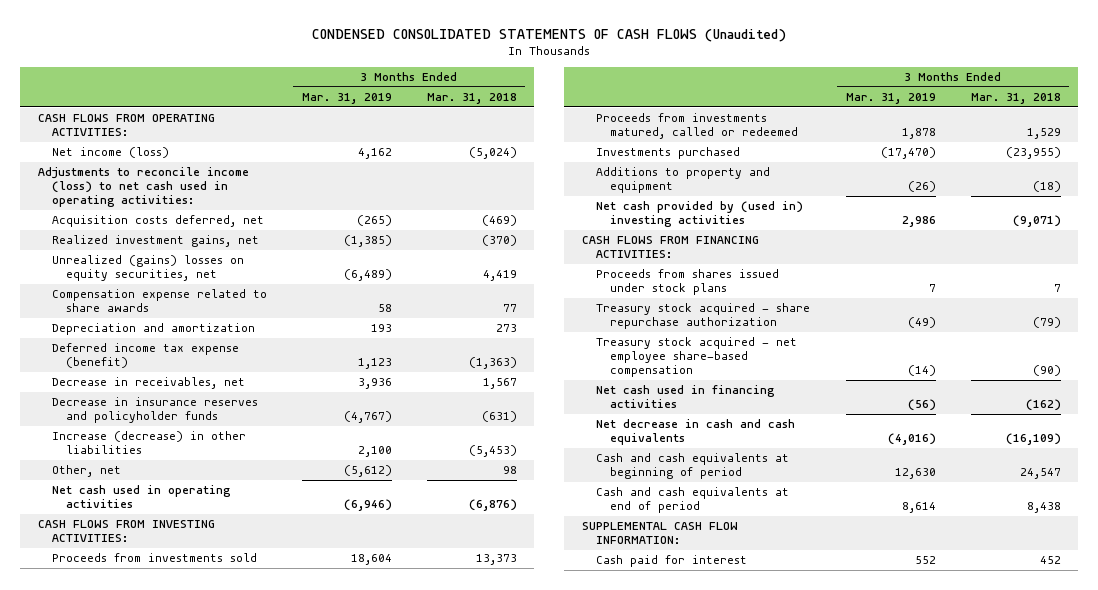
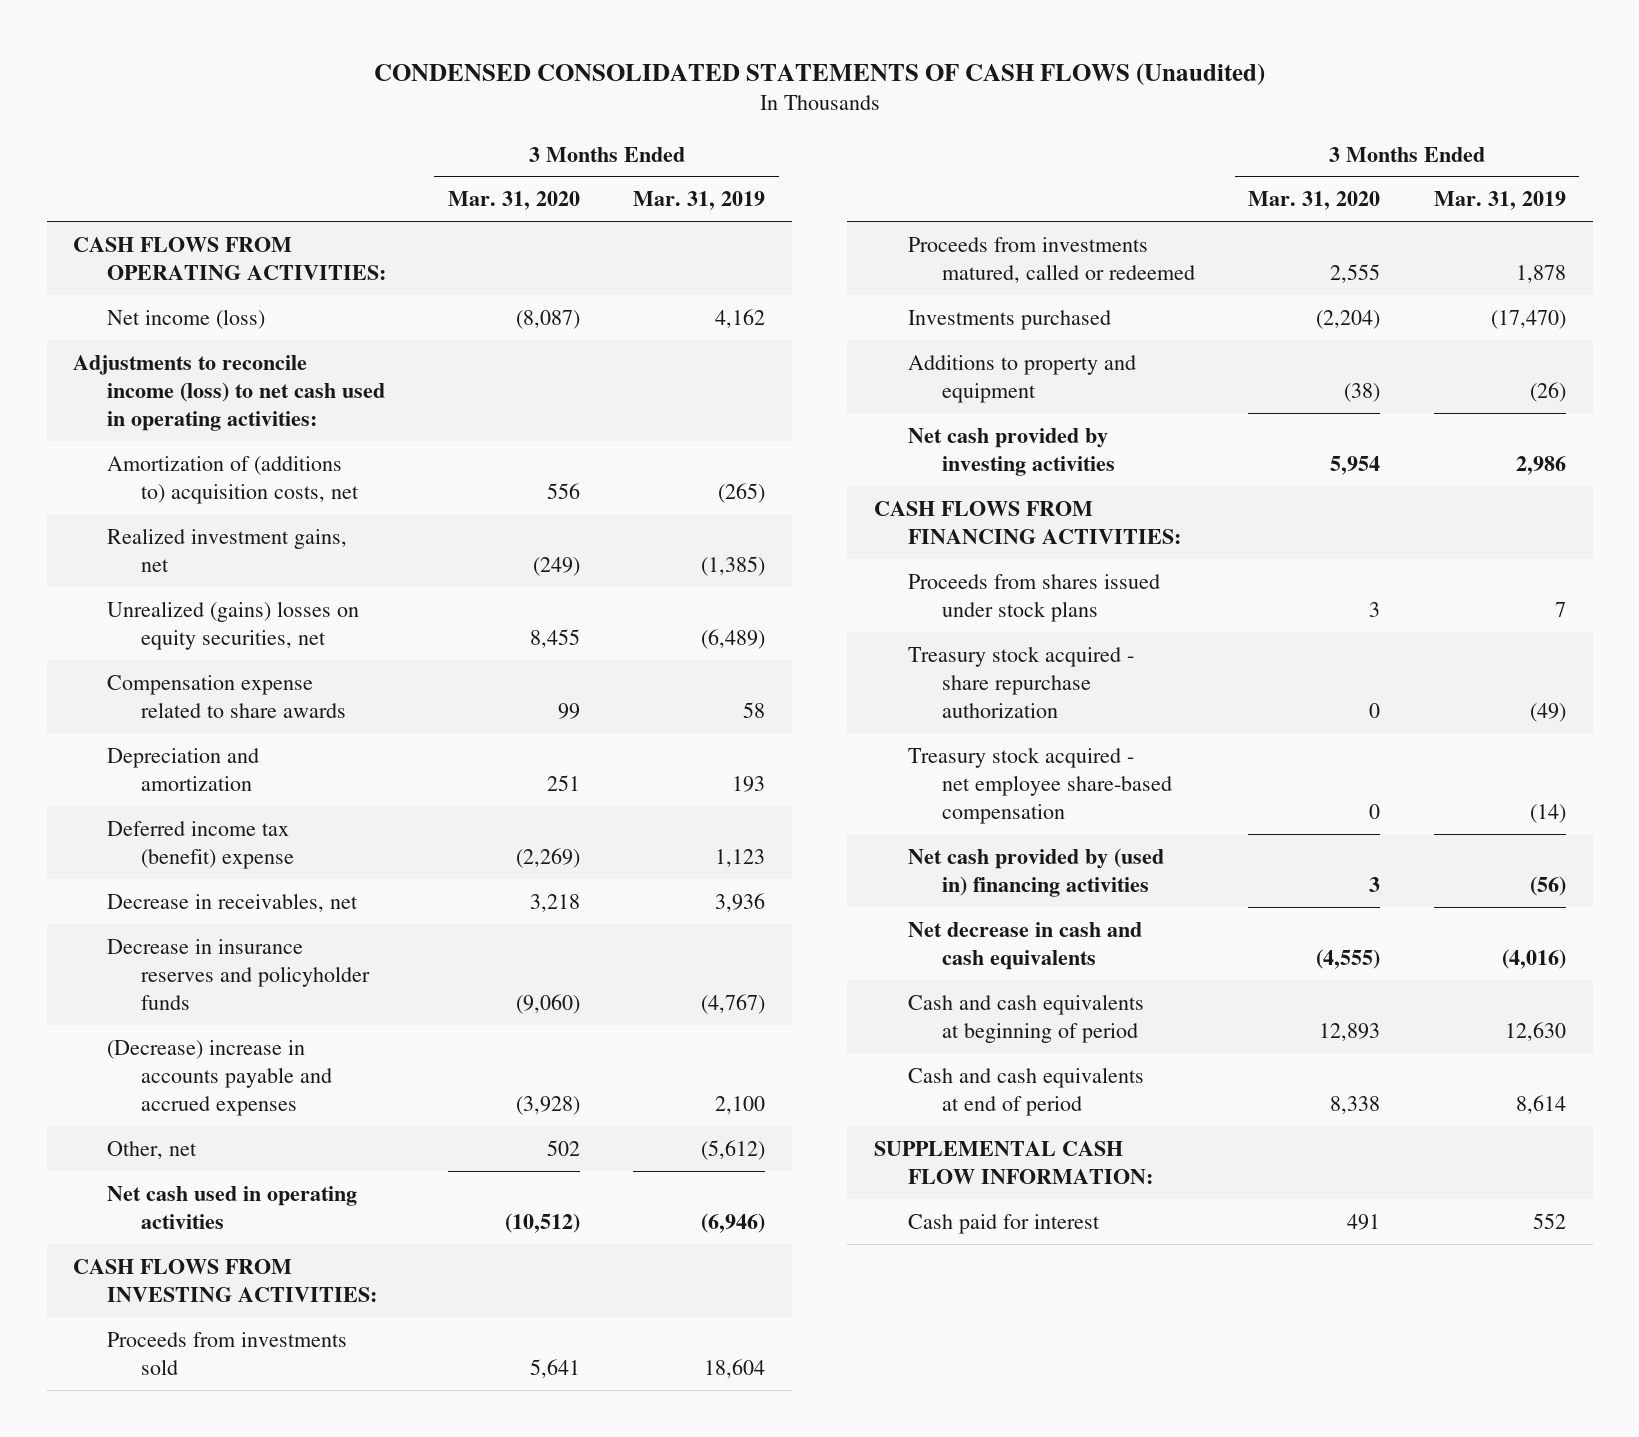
[426,93,517,105] Mar. 31, 2018 -> none
none -> [447,191,580,211] Mar. 31, 2020
[51,215,264,228] Acquisition costs deferred, net -> [107,455,360,504] Amortization of (additions to) acquisition costs, net
[51,343,239,369] Deferred income tax expense (benefit) -> [107,820,295,869] Deferred income tax (benefit) expense
[51,431,246,455] Increase (decrease) in other liabilities -> [107,1039,333,1117] (Decrease) increase in accounts payable and accrued expenses
[595,201,803,228] Net cash provided by (used in) investing activities -> [907,427,1115,476] Net cash provided by investing activities
[595,385,775,409] Net cash used in financing activities -> [907,847,1164,897] Net cash provided by (used in) financing activities

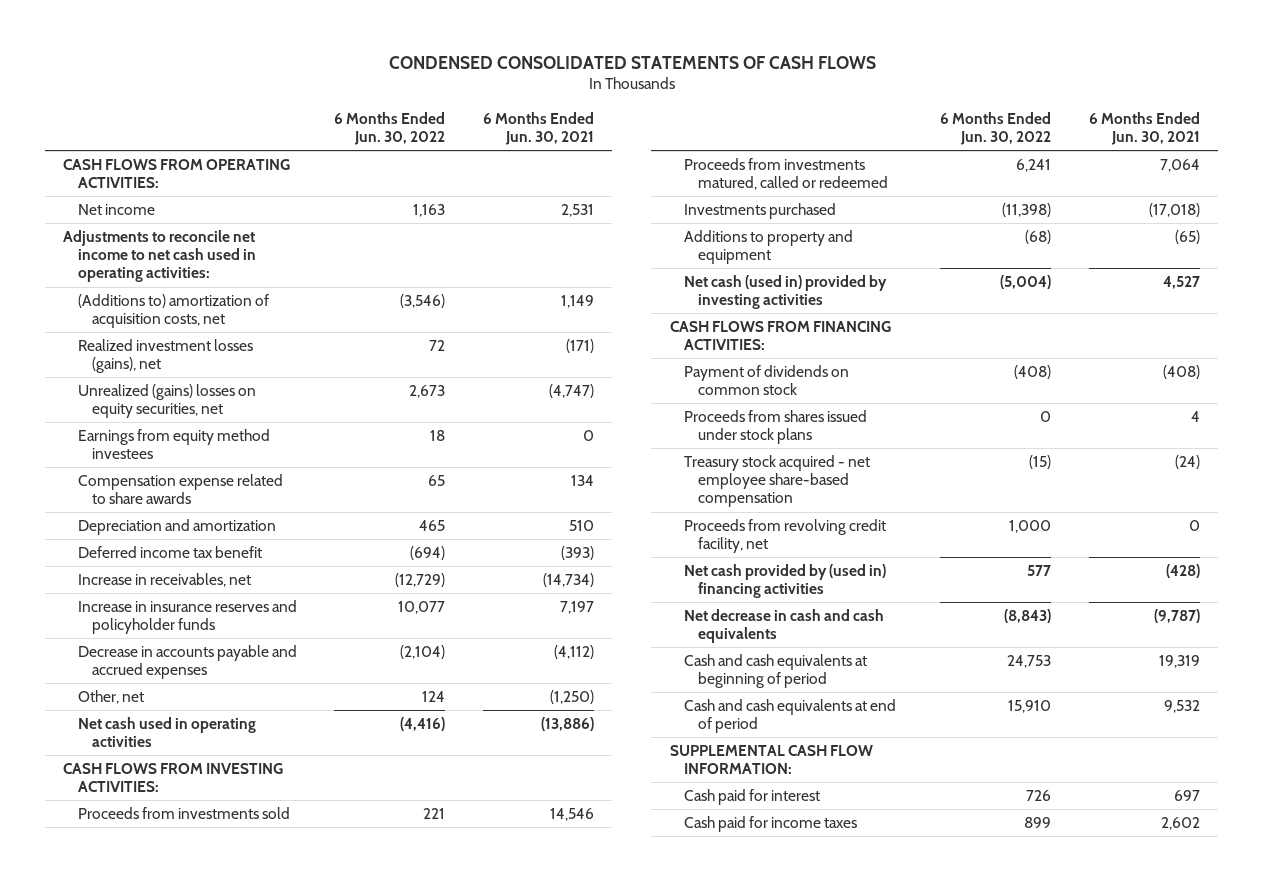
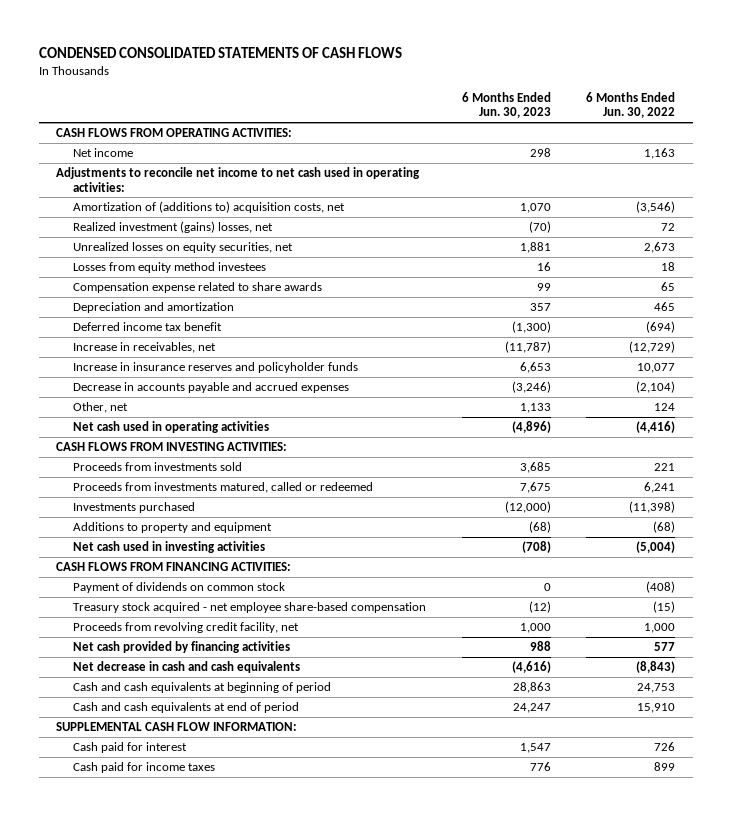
[482,111,594,146] 6 Months Ended Jun. 30, 2021 -> none
none -> [461,91,551,119] 6 Months Ended Jun. 30, 2023
[77,294,269,329] (Additions to) amortization of acquisition costs, net -> [73,200,346,213] Amortization of (additions to) acquisition costs, net
[77,339,253,374] Realized investment losses (gains), net -> [73,220,274,233] Realized investment (gains) losses, net
[77,384,256,419] Unrealized (gains) losses on equity securities, net -> [73,241,294,253] Unrealized losses on equity securities, net
[77,429,270,460] Earnings from equity method investees -> [73,261,267,273] Losses from equity method investees
[683,275,887,310] Net cash (used in) provided by investing activities -> [73,540,266,553] Net cash used in investing activities
[683,410,867,445] Proceeds from shares issued under stock plans -> none
[683,564,886,599] Net cash provided by (used in) financing activities -> [73,640,291,653] Net cash provided by financing activities

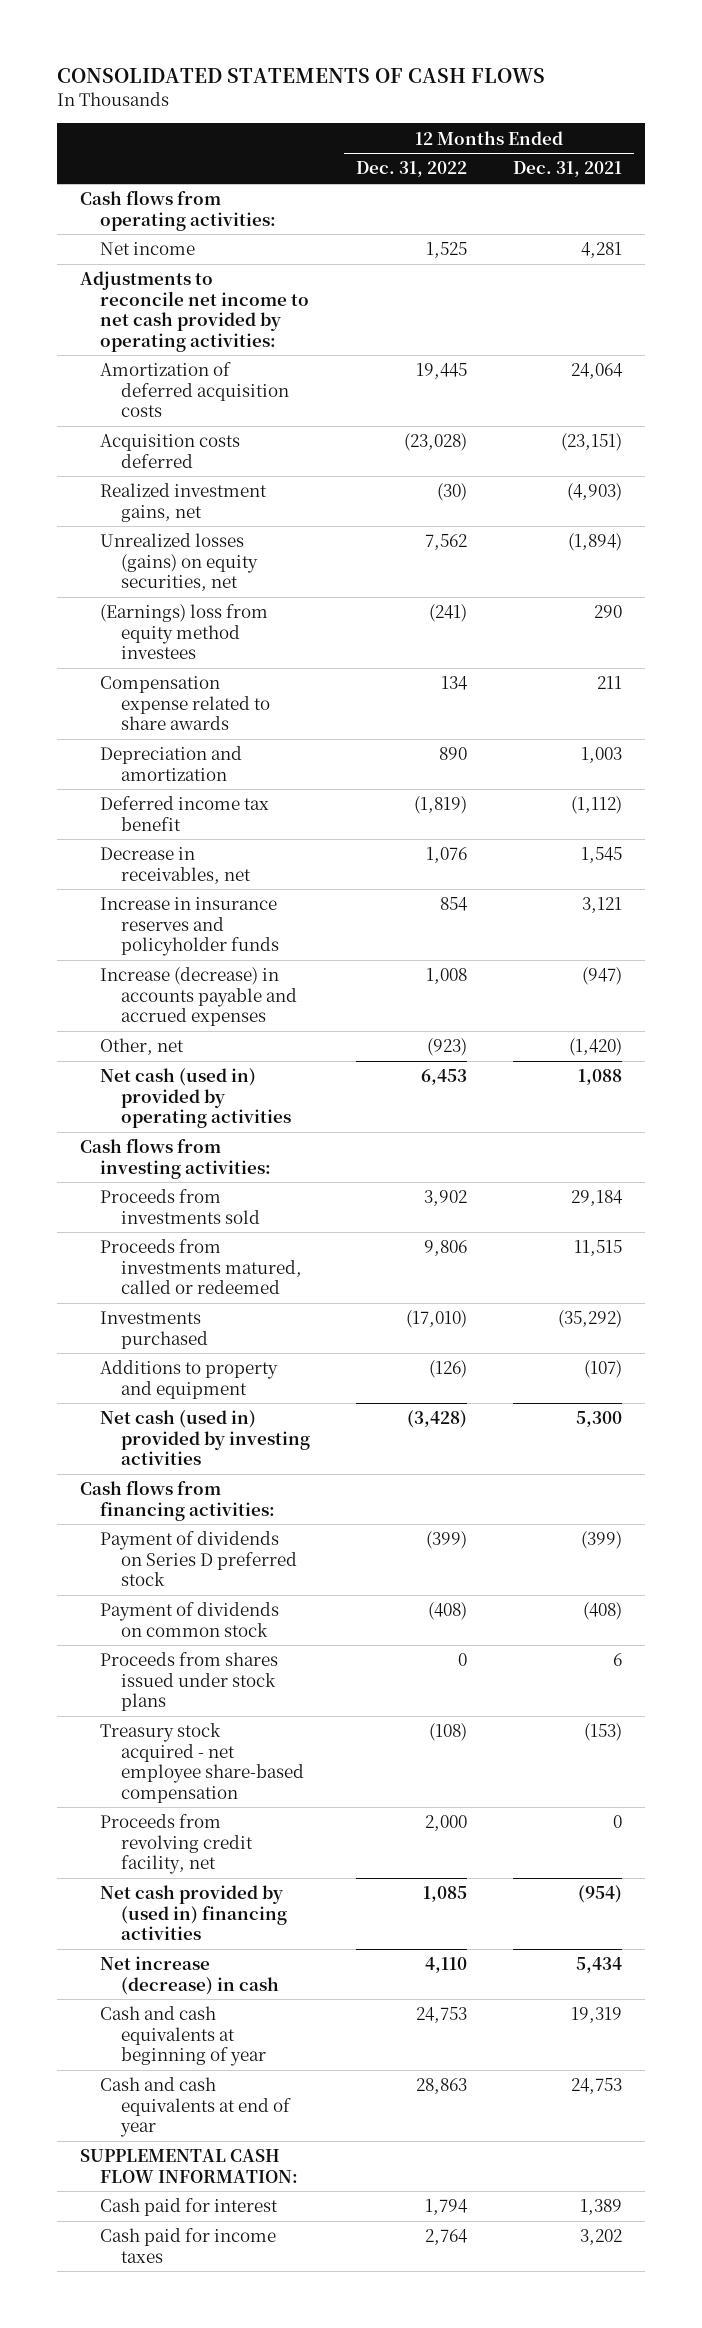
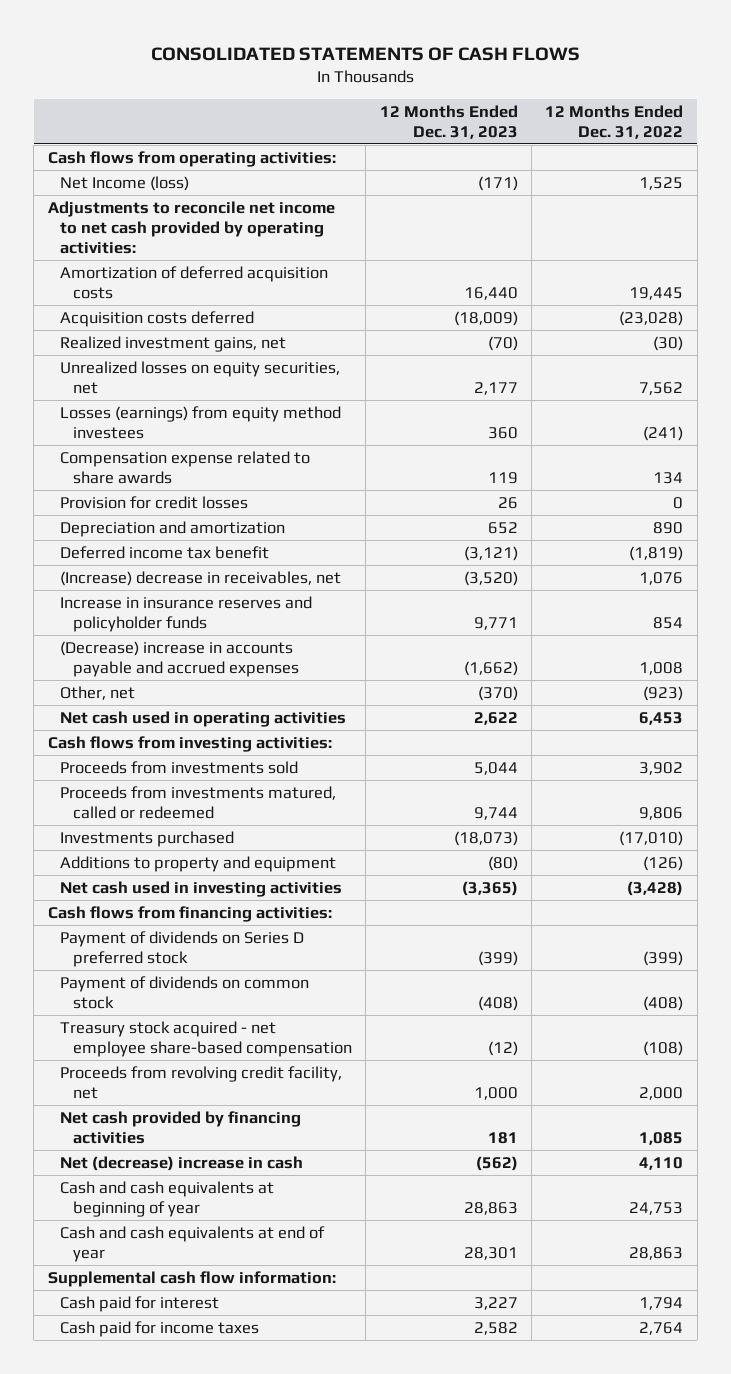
[512,161,622,178] Dec. 31, 2021 -> none
none -> [379,104,518,139] 12 Months Ended Dec. 31, 2023
[100,242,196,256] Net income -> [60,175,190,191] Net Income (loss)
[100,533,258,592] Unrealized losses (gains) on equity securities, net -> [60,360,341,394] Unrealized losses on equity securities, net
[100,604,269,660] (Earnings) loss from equity method investees -> [60,405,342,439] Losses (earnings) from equity method investees
none -> [60,495,249,509] Provision for credit losses
[100,847,251,884] Decrease in receivables, net -> [60,570,342,586] (Increase) decrease in receivables, net
[100,967,297,1027] Increase (decrease) in accounts payable and accrued expenses -> [60,640,300,677] (Decrease) increase in accounts payable and accrued expenses
[100,1068,291,1129] Net cash (used in) provided by operating activities -> [60,710,347,727] Net cash used in operating activities
[100,1410,310,1466] Net cash (used in) provided by investing activities -> [60,880,343,897] Net cash used in investing activities
[100,1652,279,1712] Proceeds from shares issued under stock plans -> none
[100,1885,287,1941] Net cash provided by (used in) financing activities -> [60,1110,302,1144] Net cash provided by financing activities
[100,1956,279,1995] Net increase (decrease) in cash -> [60,1155,304,1171] Net (decrease) increase in cash
[79,2149,299,2183] SUPPLEMENTAL CASH FLOW INFORMATION: -> [47,1270,336,1287] Supplemental cash flow information:

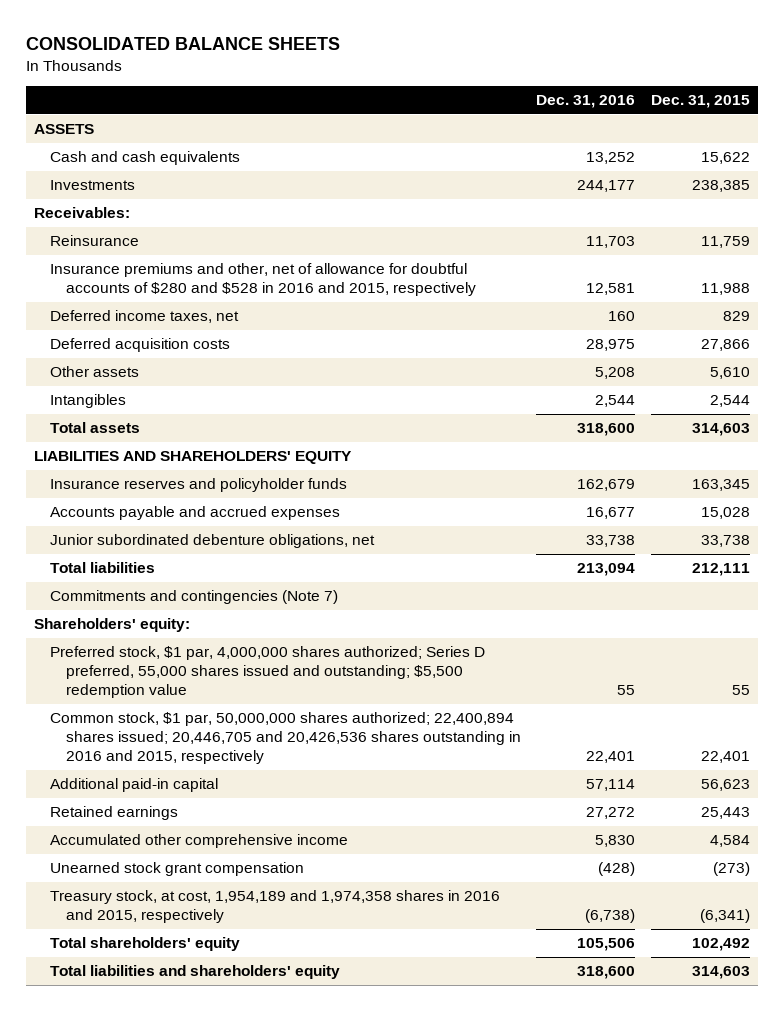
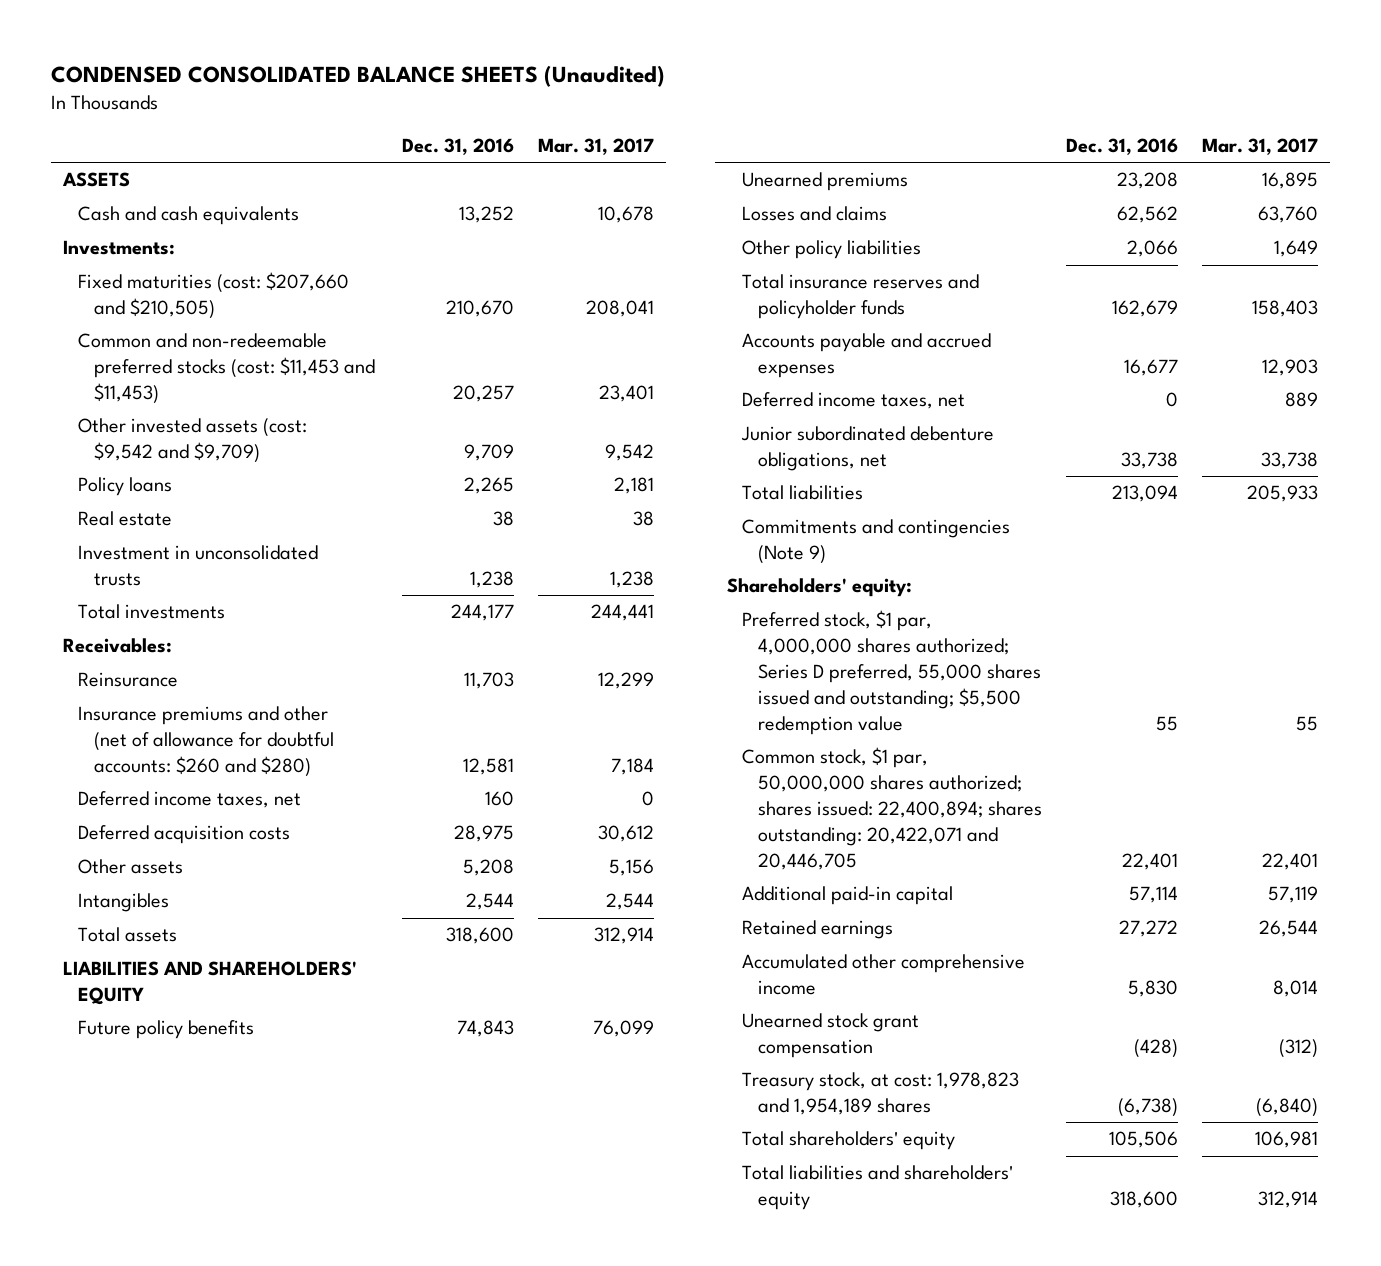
[25,36,340,50] CONSOLIDATED BALANCE SHEETS -> [51,65,666,88] CONDENSED CONSOLIDATED BALANCE SHEETS (Unaudited)
[650,95,750,109] Dec. 31, 2015 -> none
none -> [537,138,654,156] Mar. 31, 2017
none -> [63,240,176,256] Investments:
none -> [78,272,350,320] Fixed maturities (cost: $207,660 and $210,505)
none -> [78,333,375,405] Common and non-redeemable preferred stocks (cost: $11,453 and $11,453)
none -> [78,418,308,464] Other invested assets (cost: $9,542 and $9,709)
none -> [78,477,173,497] Policy loans
none -> [78,511,173,527] Real estate
none -> [78,545,319,587] Investment in unconsolidated trusts
[49,180,135,191] Investments -> [78,604,226,620] Total investments
[49,263,476,297] Insurance premiums and other, net of allowance for doubtful accounts of $280 and $528 in 2016 and 2015, respectively -> [78,706,334,778] Insurance premiums and other (net of allowance for doubtful accounts: $260 and $280)
none -> [78,1020,255,1040] Future policy benefits
none -> [742,172,909,192] Unearned premiums
none -> [742,206,888,222] Losses and claims
none -> [742,240,922,260] Other policy liabilities
[49,478,347,493] Insurance reserves and policyholder funds -> [742,274,980,320] Total insurance reserves and policyholder funds
none -> [742,392,966,410] Deferred income taxes, net
[49,590,338,605] Commitments and contingencies (Note 7) -> [742,519,1011,565] Commitments and contingencies (Note 9)
[49,712,521,765] Common stock, $1 par, 50,000,000 shares authorized; 22,400,894 shares issued; 20,446,705 and 20,426,536 shares outstanding in 2016 and 2015, respectively -> [742,747,1042,870] Common stock, $1 par, 50,000,000 shares authorized; shares issued: 22,400,894; shares outstanding: 20,422,071 and 20,446,705
[49,890,500,924] Treasury stock, at cost, 1,954,189 and 1,974,358 shares in 2016 and 2015, respectively -> [742,1072,1020,1116] Treasury stock, at cost: 1,978,823 and 1,954,189 shares

